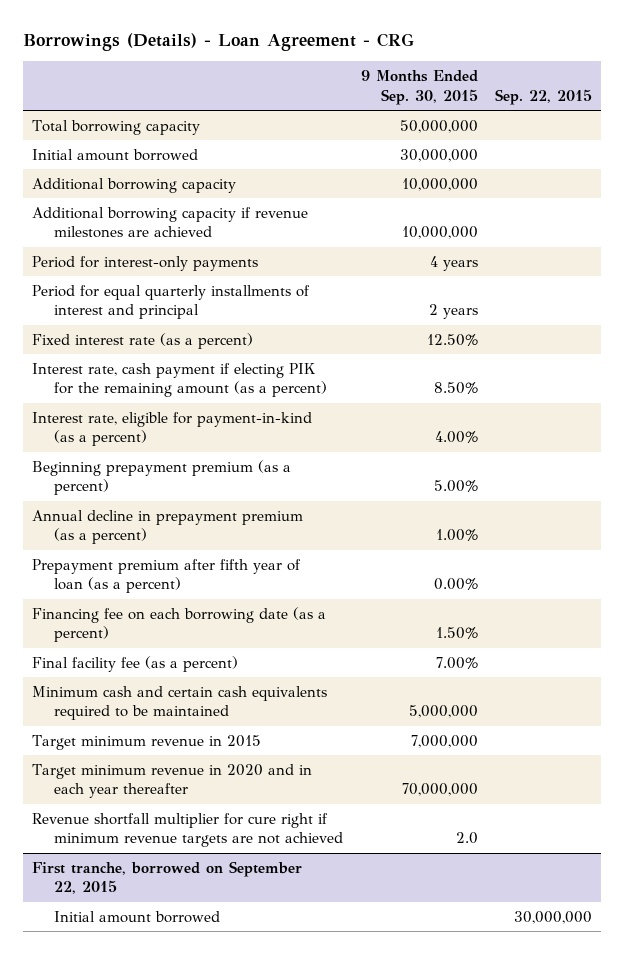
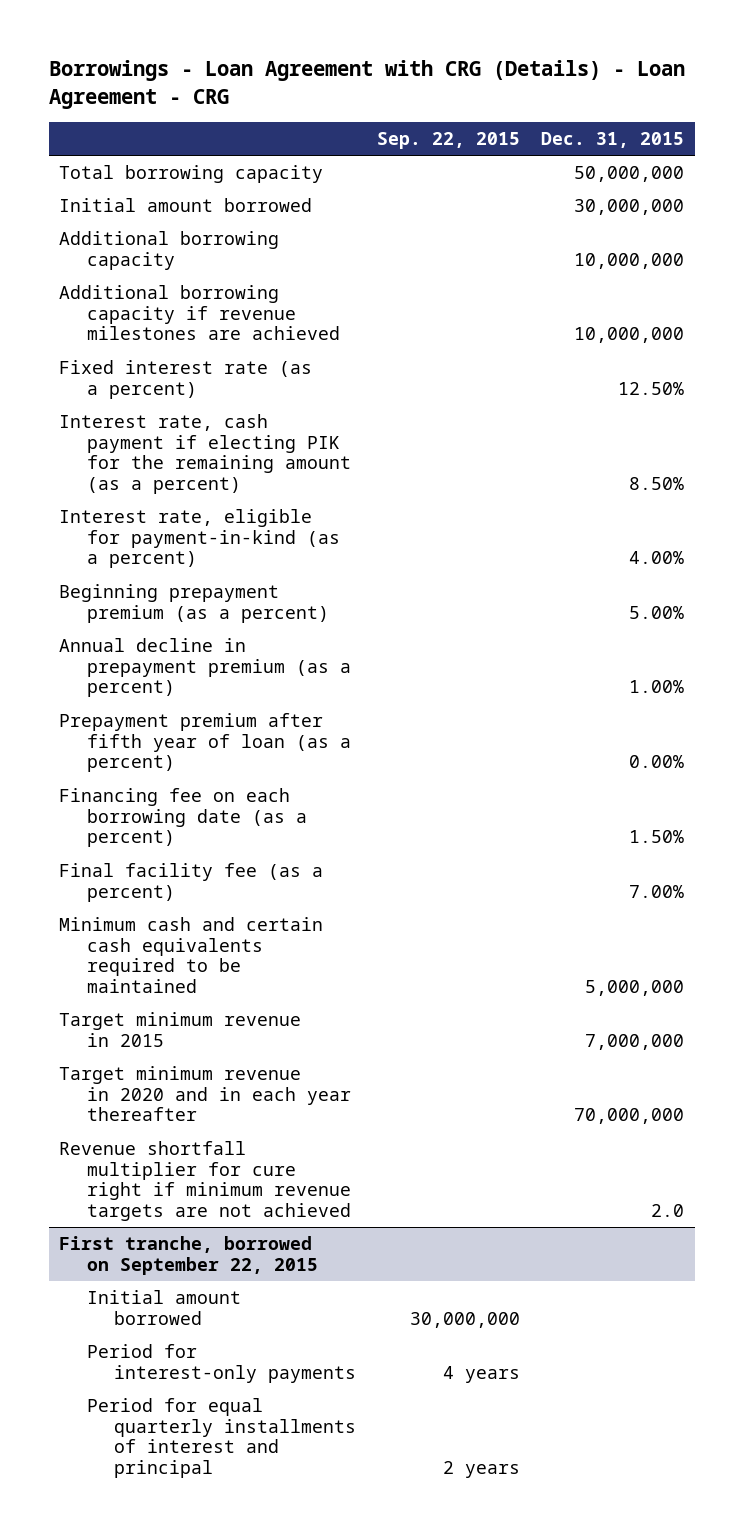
[22,33,414,52] Borrowings (Details) - Loan Agreement - CRG -> [48,60,685,109] Borrowings - Loan Agreement with CRG (Details) - Loan Agreement - CRG
[360,70,478,105] 9 Months Ended Sep. 30, 2015 -> none
none -> [541,131,685,148] Dec. 31, 2015
[31,255,258,271] Period for interest-only payments -> none
[31,284,310,320] Period for equal quarterly installments of interest and principal -> none
none -> [86,1344,356,1383] Period for interest-only payments
none -> [86,1398,356,1478] Period for equal quarterly installments of interest and principal

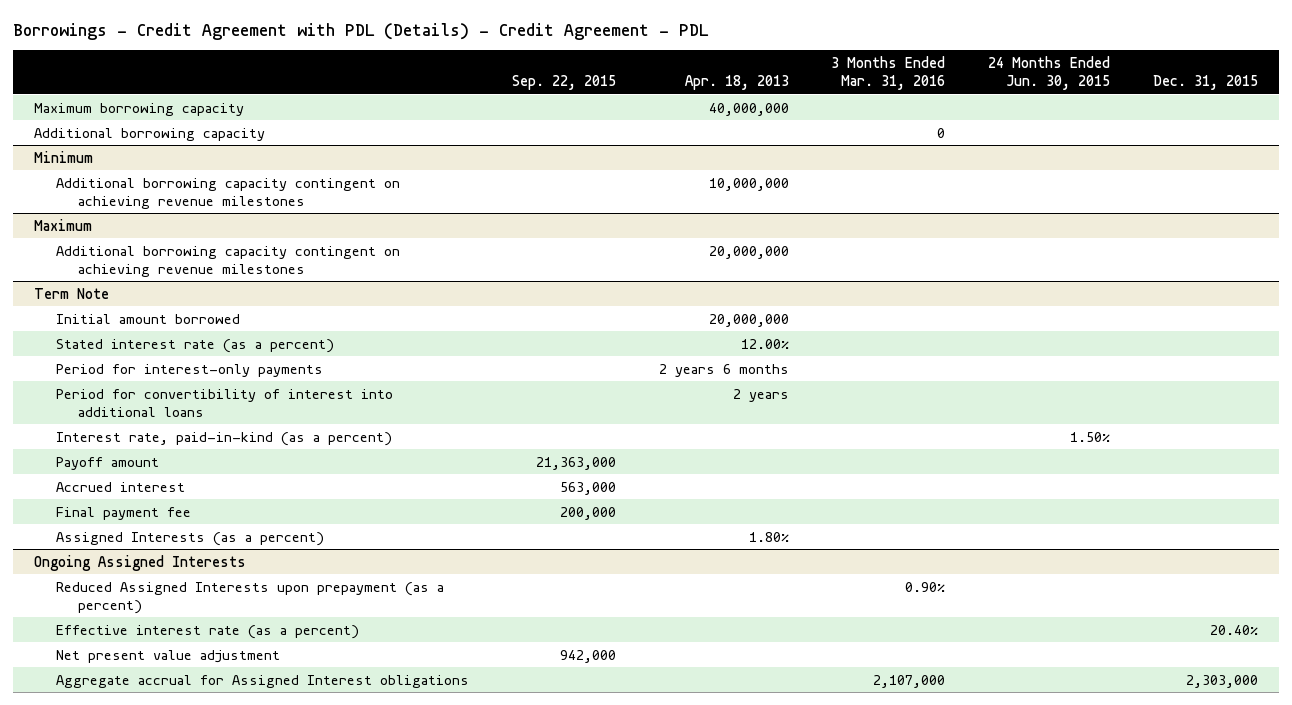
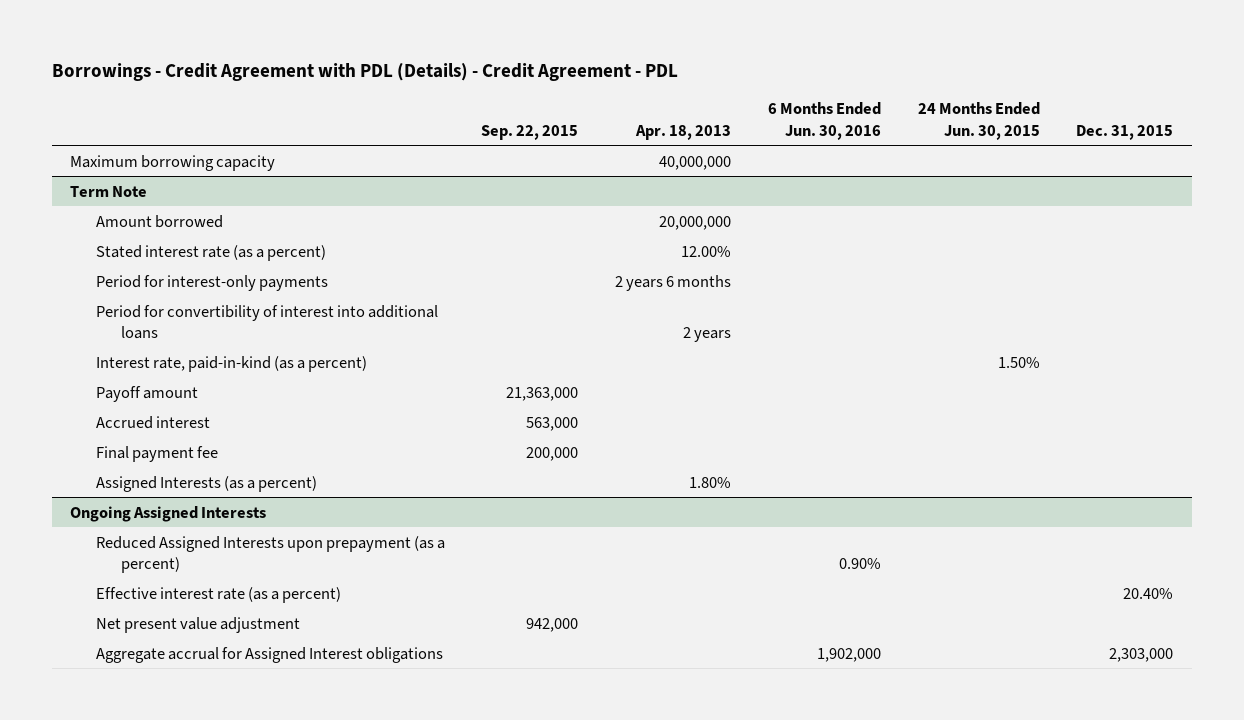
[831,56,946,91] 3 Months Ended Mar. 31, 2016 -> none
none -> [767,102,881,140] 6 Months Ended Jun. 30, 2016
[34,127,266,141] Additional borrowing capacity -> none
[34,150,94,163] Minimum -> none
[56,177,401,209] Additional borrowing capacity contingent on achieving revenue milestones -> none
[34,218,93,231] Maximum -> none
[56,245,401,277] Additional borrowing capacity contingent on achieving revenue milestones -> none
[56,313,241,324] Initial amount borrowed -> [95,214,223,228] Amount borrowed

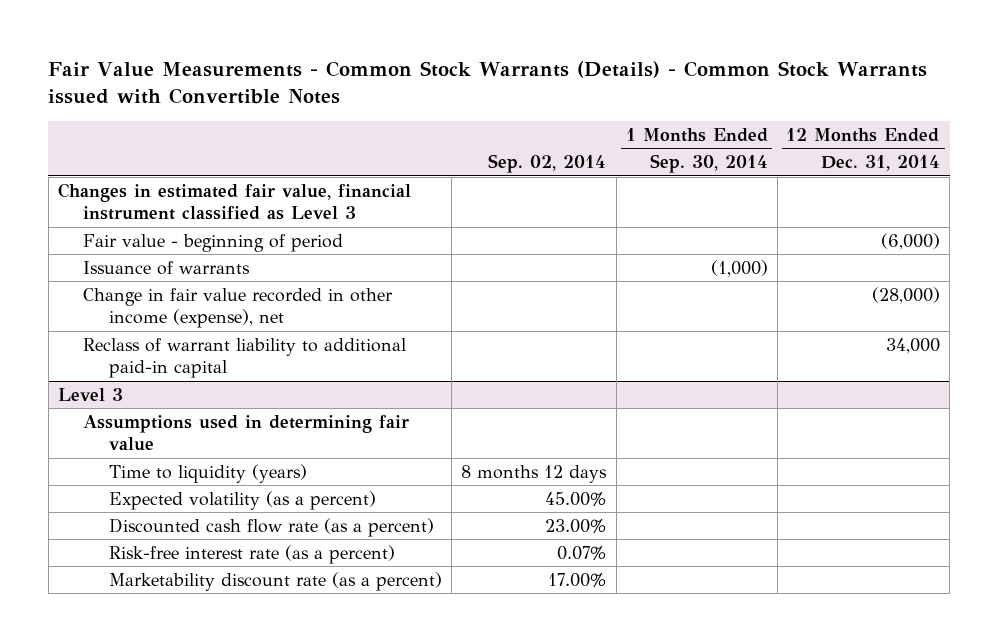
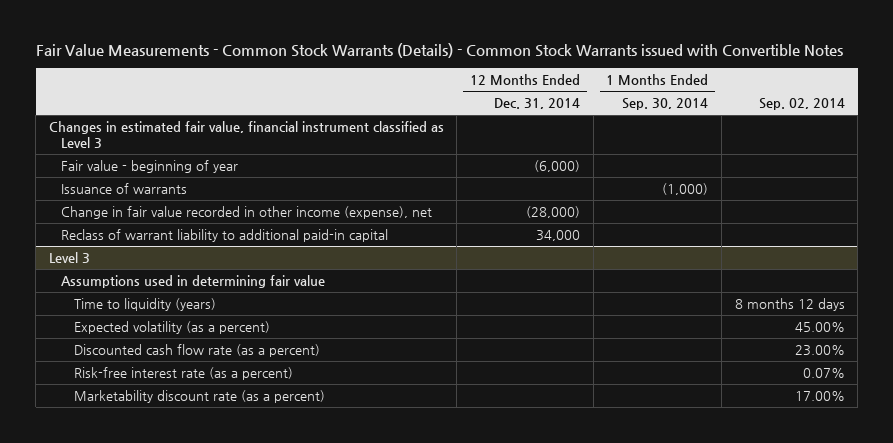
[83,233,344,252] Fair value - beginning of period -> [61,159,239,173] Fair value - beginning of year

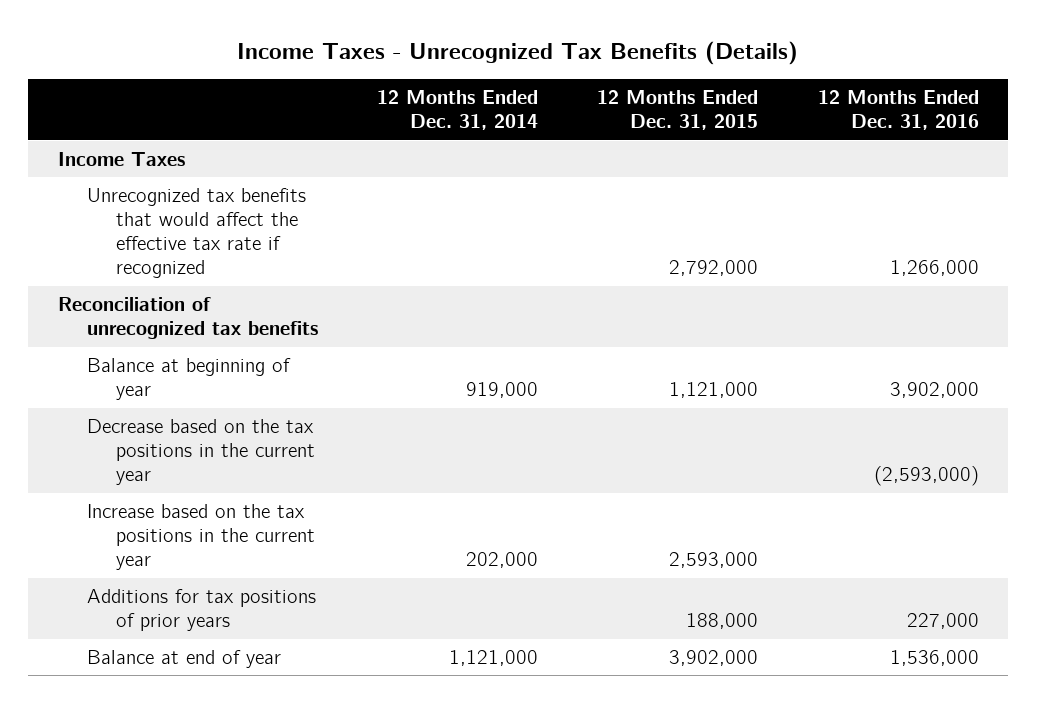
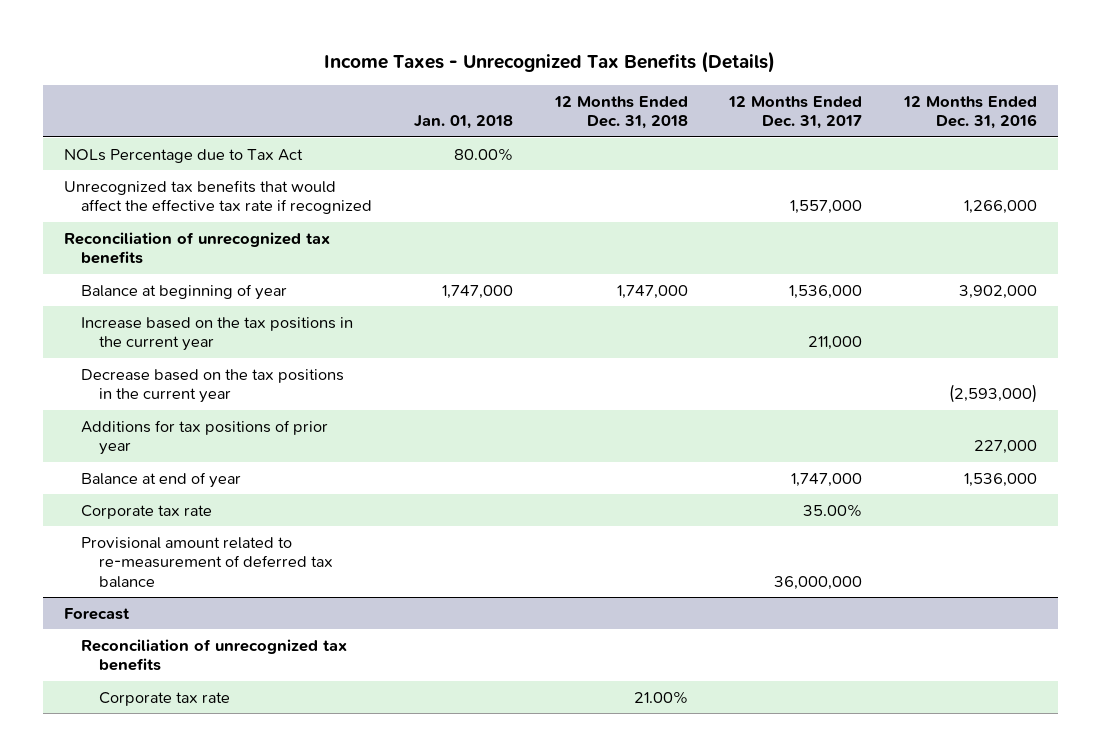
[377,90,539,131] 12 Months Ended Dec. 31, 2014 -> none
[597,90,759,131] 12 Months Ended Dec. 31, 2015 -> none
none -> [414,115,514,130] Jan. 01, 2018
none -> [553,95,688,130] 12 Months Ended Dec. 31, 2018
none -> [728,95,863,130] 12 Months Ended Dec. 31, 2017
[57,152,185,167] Income Taxes -> none
none -> [63,148,303,163] NOLs Percentage due to Tax Act
[87,419,316,486] Decrease based on the tax positions in the current year -> [81,368,345,404] Decrease based on the tax positions in the current year
[87,589,317,632] Additions for tax positions of prior years -> [81,419,329,456] Additions for tax positions of prior year
none -> [81,504,213,519] Corporate tax rate
none -> [81,536,334,588] Provisional amount related to re-measurement of deferred tax balance
none -> [63,607,130,620] Forecast
none -> [81,638,348,672] Reconciliation of unrecognized tax benefits
none -> [99,691,231,706] Corporate tax rate

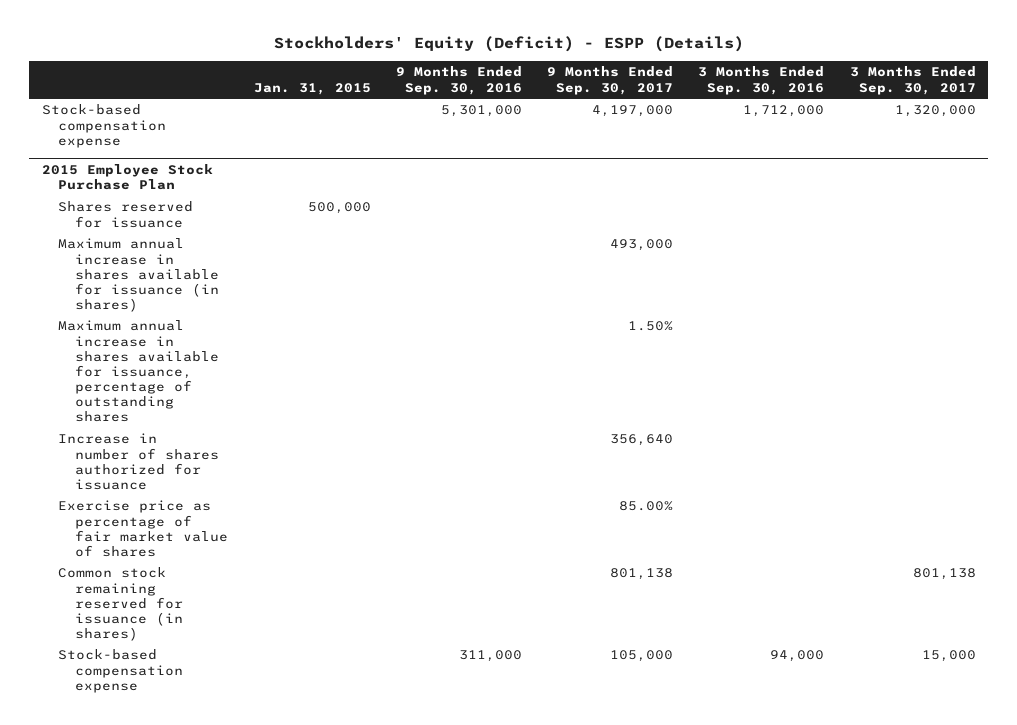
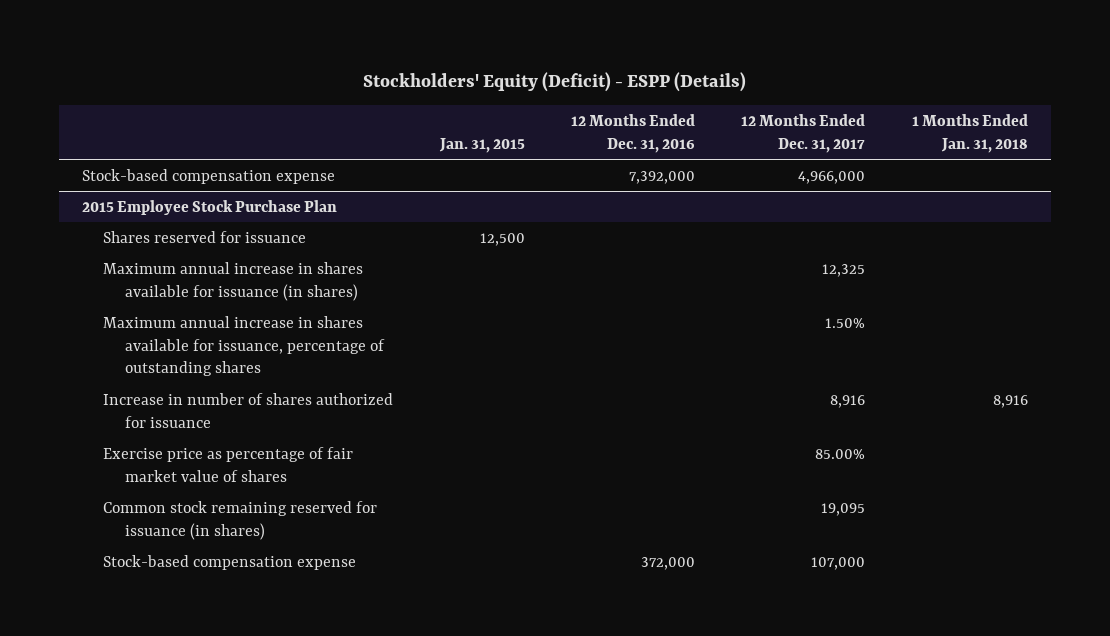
[395,66,522,95] 9 Months Ended Sep. 30, 2016 -> none
[547,66,674,95] 9 Months Ended Sep. 30, 2017 -> none
[698,66,825,95] 3 Months Ended Sep. 30, 2016 -> none
[849,66,976,95] 3 Months Ended Sep. 30, 2017 -> none
none -> [570,113,695,153] 12 Months Ended Dec. 31, 2016
none -> [741,113,866,153] 12 Months Ended Dec. 31, 2017
none -> [911,113,1028,153] 1 Months Ended Jan. 31, 2018
[307,202,371,215] 500,000 -> [479,232,525,246] 12,500

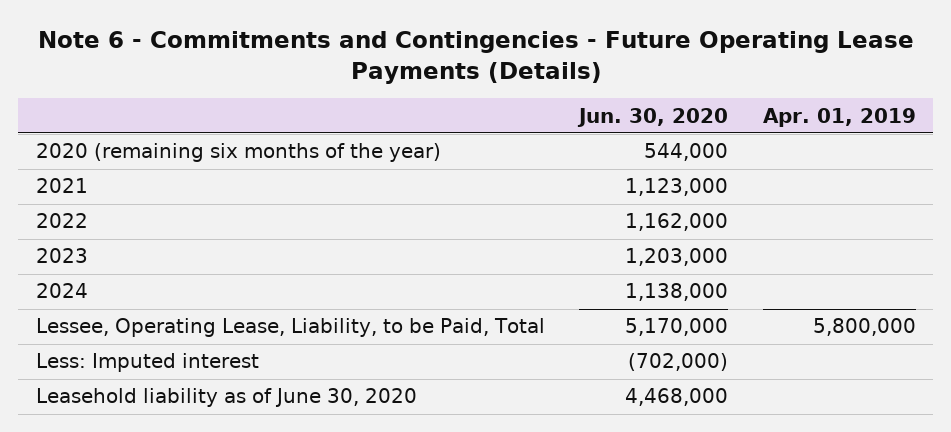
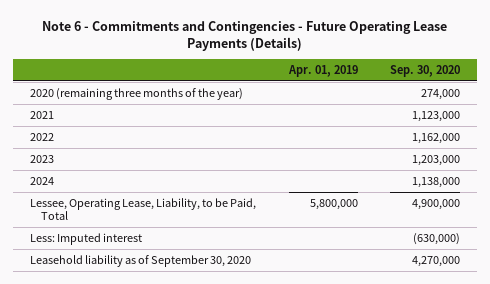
[577,107,729,127] Jun. 30, 2020 -> none
none -> [390,64,461,77] Sep. 30, 2020
[35,143,441,163] 2020 (remaining six months of the year) -> [29,87,243,100] 2020 (remaining three months of the year)
[35,388,417,408] Leasehold liability as of June 30, 2020 -> [29,254,251,267] Leasehold liability as of September 30, 2020

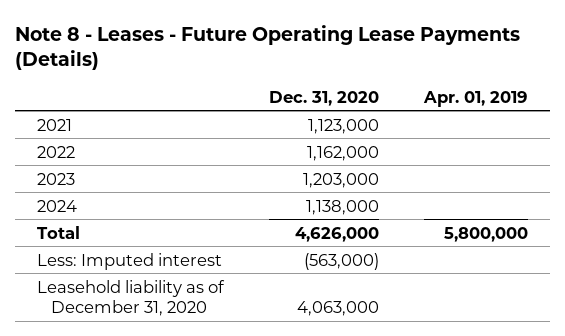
[42,20,448,51] Note 6 - Commitments and Contingencies - Future Operating Lease Payments (Details) -> [14,24,520,71] Note 8 - Leases - Future Operating Lease Payments (Details)
[390,64,461,77] Sep. 30, 2020 -> none
none -> [268,90,379,106] Dec. 31, 2020
[29,87,243,100] 2020 (remaining three months of the year) -> none
[29,197,256,221] Lessee, Operating Lease, Liability, to be Paid, Total -> [37,225,81,239] Total
[29,254,251,267] Leasehold liability as of September 30, 2020 -> [37,279,226,317] Leasehold liability as of December 31, 2020

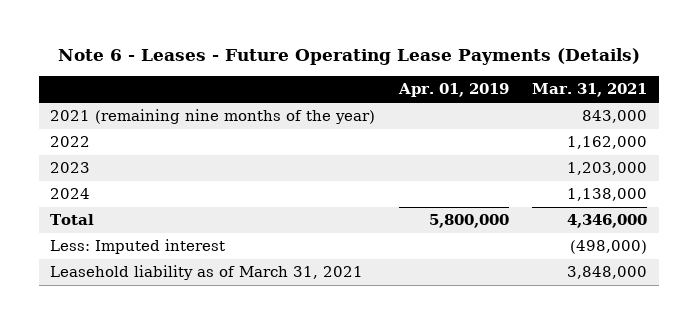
[14,24,520,71] Note 8 - Leases - Future Operating Lease Payments (Details) -> [57,48,640,66] Note 6 - Leases - Future Operating Lease Payments (Details)
[268,90,379,106] Dec. 31, 2020 -> none
none -> [532,83,648,98] Mar. 31, 2021
[37,118,73,131] 2021 -> none
none -> [50,109,376,125] 2021 (remaining nine months of the year)
[37,279,226,317] Leasehold liability as of December 31, 2020 -> [50,265,364,281] Leasehold liability as of March 31, 2021

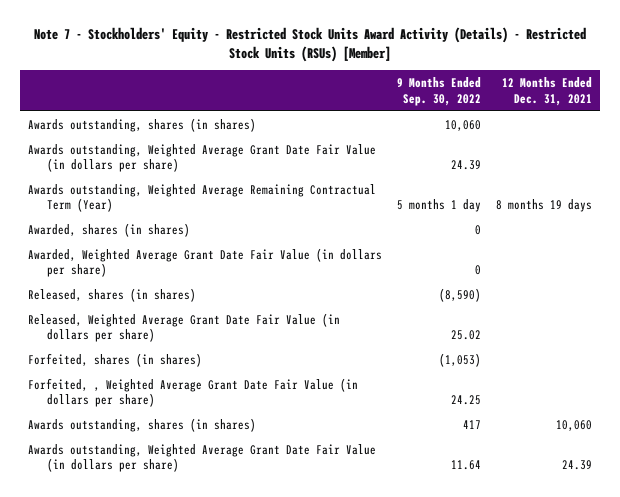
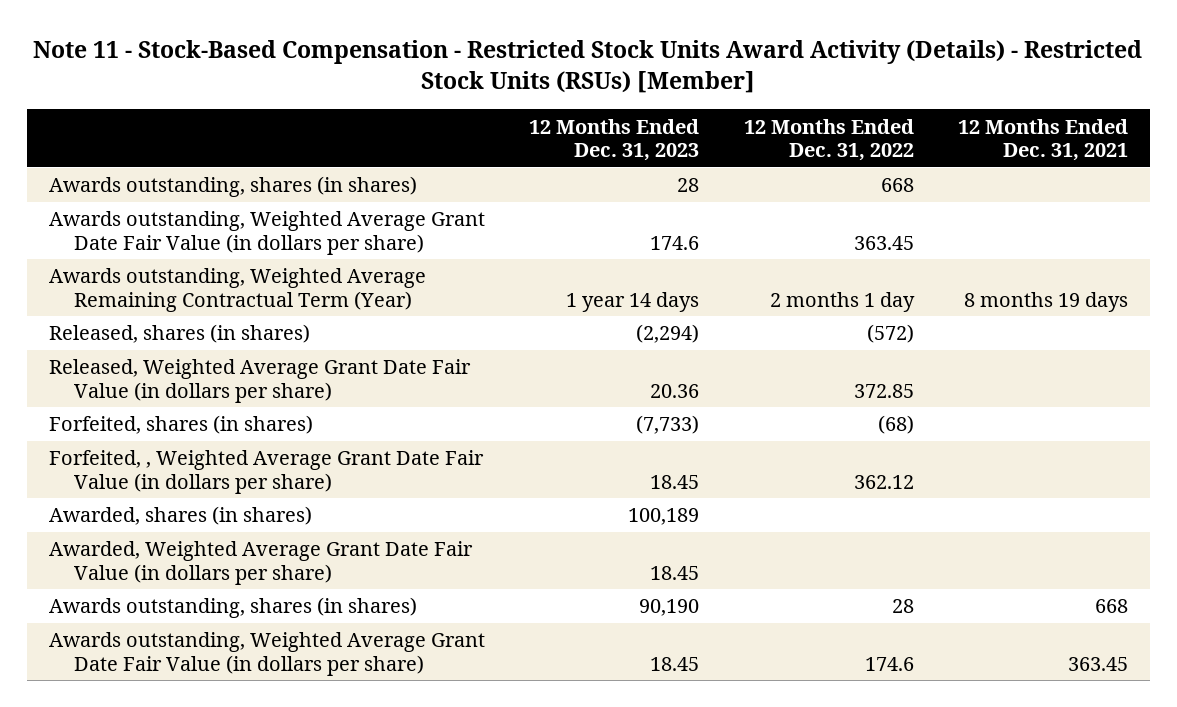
[33,26,586,63] Note 7 - Stockholders' Equity - Restricted Stock Units Award Activity (Details) - Restricted Stock Units (RSUs) [Member] -> [33,39,1143,94] Note 11 - Stock-Based Compensation - Restricted Stock Units Award Activity (Details) - Restricted Stock Units (RSUs) [Member]
[396,77,481,106] 9 Months Ended Sep. 30, 2022 -> none
none -> [529,118,700,162] 12 Months Ended Dec. 31, 2023
none -> [743,118,914,162] 12 Months Ended Dec. 31, 2022
[27,222,190,237] Awarded, shares (in shares) -> [48,506,312,526] Awarded, shares (in shares)
[27,247,382,278] Awarded, Weighted Average Grant Date Fair Value (in dollars per share) -> [48,541,473,585] Awarded, Weighted Average Grant Date Fair Value (in dollars per share)
[556,419,593,431] 10,060 -> [1095,599,1129,614] 668
[562,460,593,471] 24.39 -> [1068,656,1129,671] 363.45

